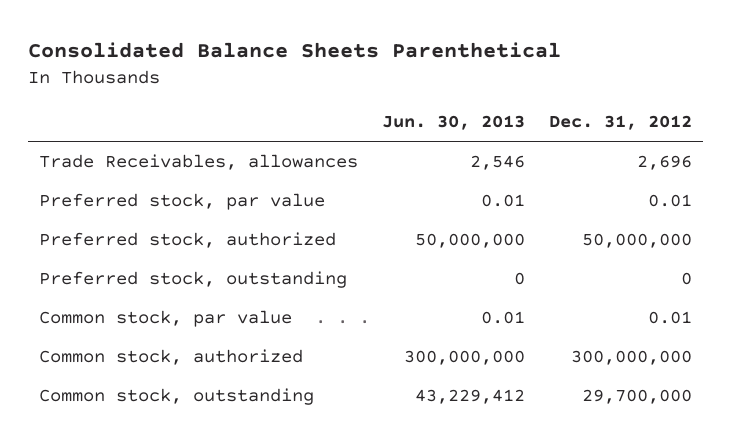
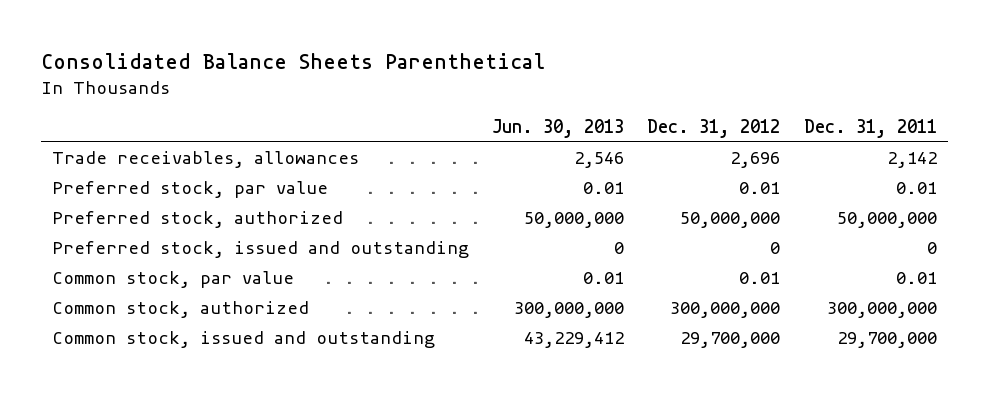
none -> [803,119,937,139] Dec. 31, 2011
[39,154,359,171] Trade Receivables, allowances -> [52,151,360,169] Trade receivables, allowances
[39,271,348,289] Preferred stock, outstanding -> [52,241,470,259] Preferred stock, issued and outstanding
[39,388,315,406] Common stock, outstanding -> [52,331,436,349] Common stock, issued and outstanding

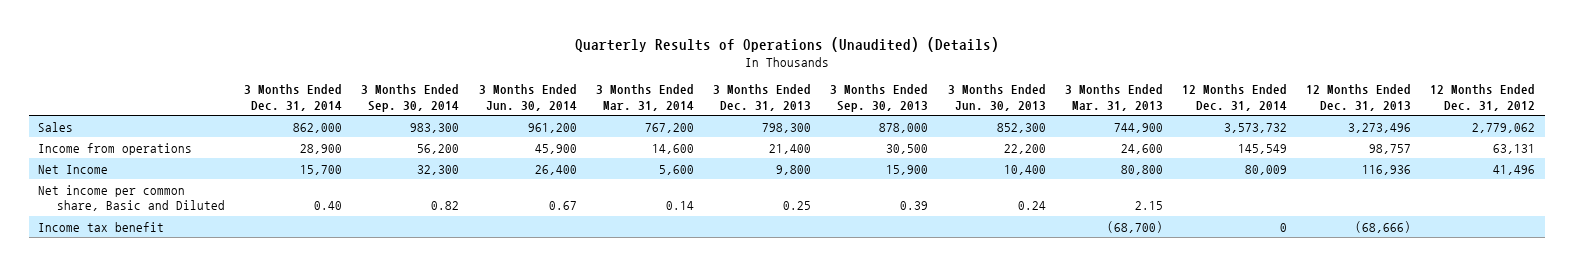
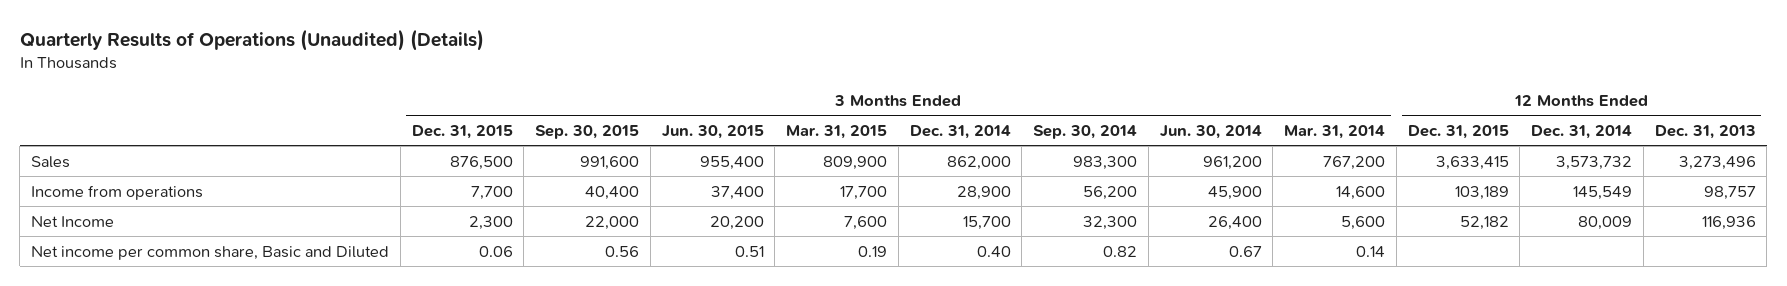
[713,84,812,112] 3 Months Ended Dec. 31, 2013 -> none
[830,84,929,113] 3 Months Ended Sep. 30, 2013 -> none
[947,84,1046,112] 3 Months Ended Jun. 30, 2013 -> none
[1064,84,1163,112] 3 Months Ended Mar. 31, 2013 -> none
[1430,84,1536,112] 12 Months Ended Dec. 31, 2012 -> none
none -> [411,124,513,139] Dec. 31, 2015
none -> [535,124,640,139] Sep. 30, 2015
none -> [661,124,764,139] Jun. 30, 2015
none -> [786,124,888,139] Mar. 31, 2015
none -> [1407,124,1509,139] Dec. 31, 2015
[38,221,165,232] Income tax benefit -> none

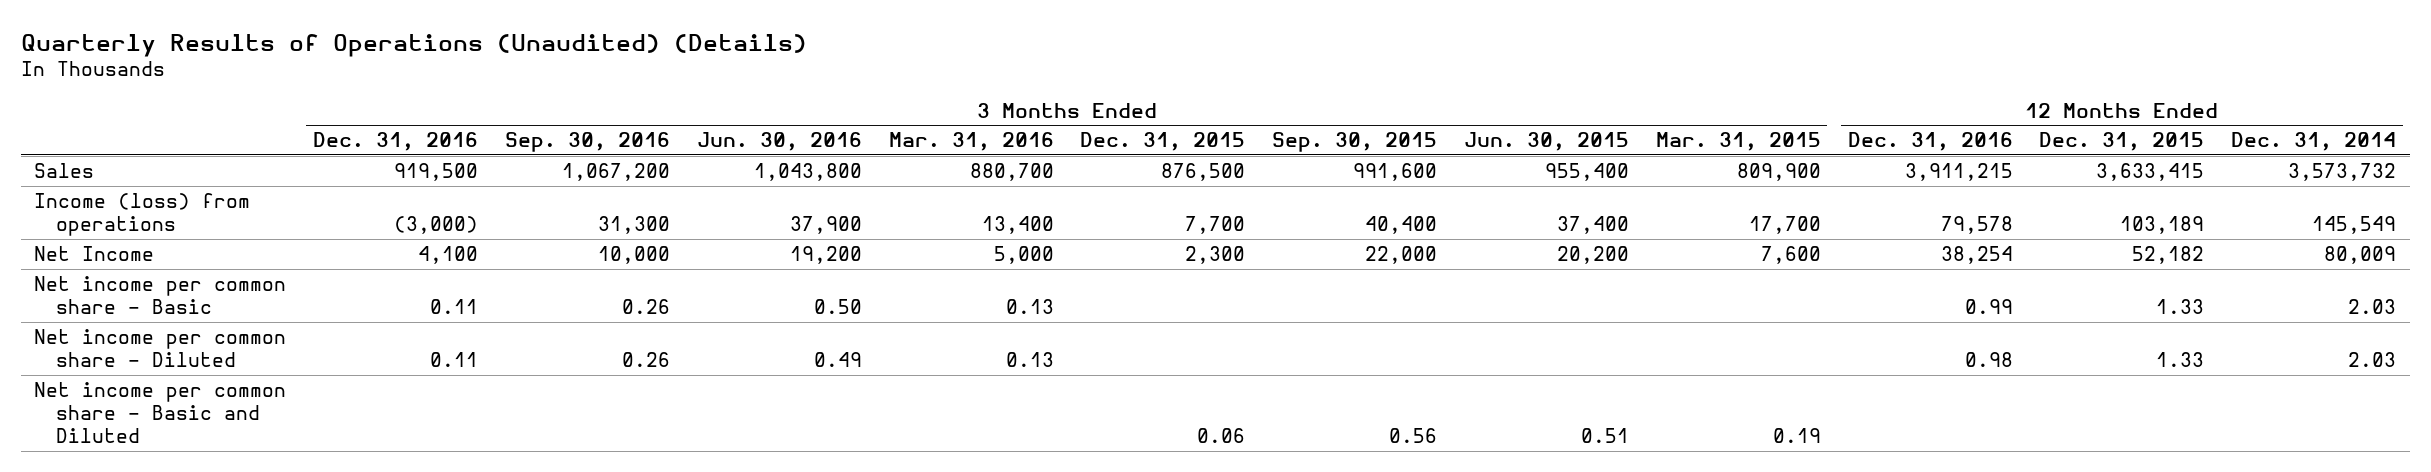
[909,124,1011,139] Dec. 31, 2014 -> none
[1033,124,1138,139] Sep. 30, 2014 -> none
[1159,124,1262,139] Jun. 30, 2014 -> none
[1284,124,1386,139] Mar. 31, 2014 -> none
[1654,124,1756,139] Dec. 31, 2013 -> none
none -> [313,132,479,152] Dec. 31, 2016
none -> [504,132,670,153] Sep. 30, 2016
none -> [696,132,862,152] Jun. 30, 2016
none -> [888,132,1054,152] Mar. 31, 2016
none -> [1847,132,2013,152] Dec. 31, 2016
[31,184,204,200] Income from operations -> [34,193,251,237] Income (loss) from operations
none -> [34,276,287,315] Net income per common share - Basic
none -> [34,329,287,368] Net income per common share - Diluted
[31,245,390,260] Net income per common share, Basic and Diluted -> [34,382,287,444] Net income per common share - Basic and Diluted

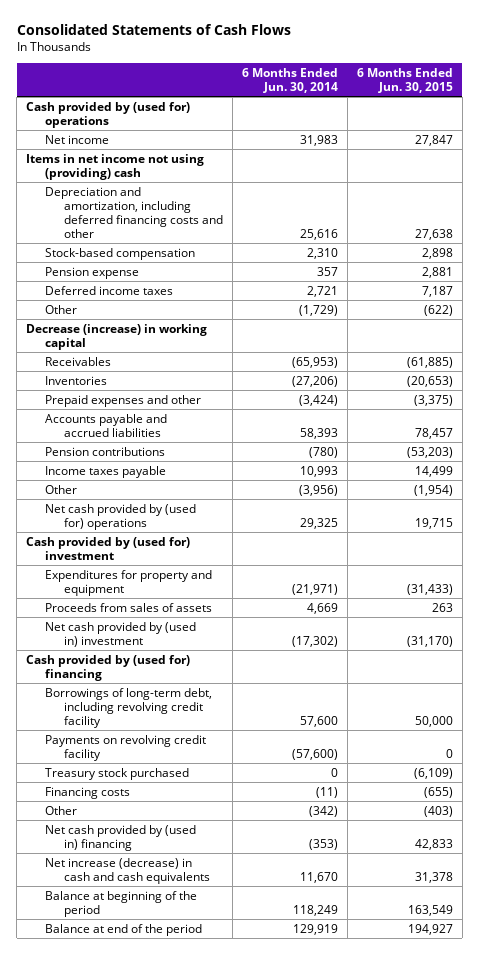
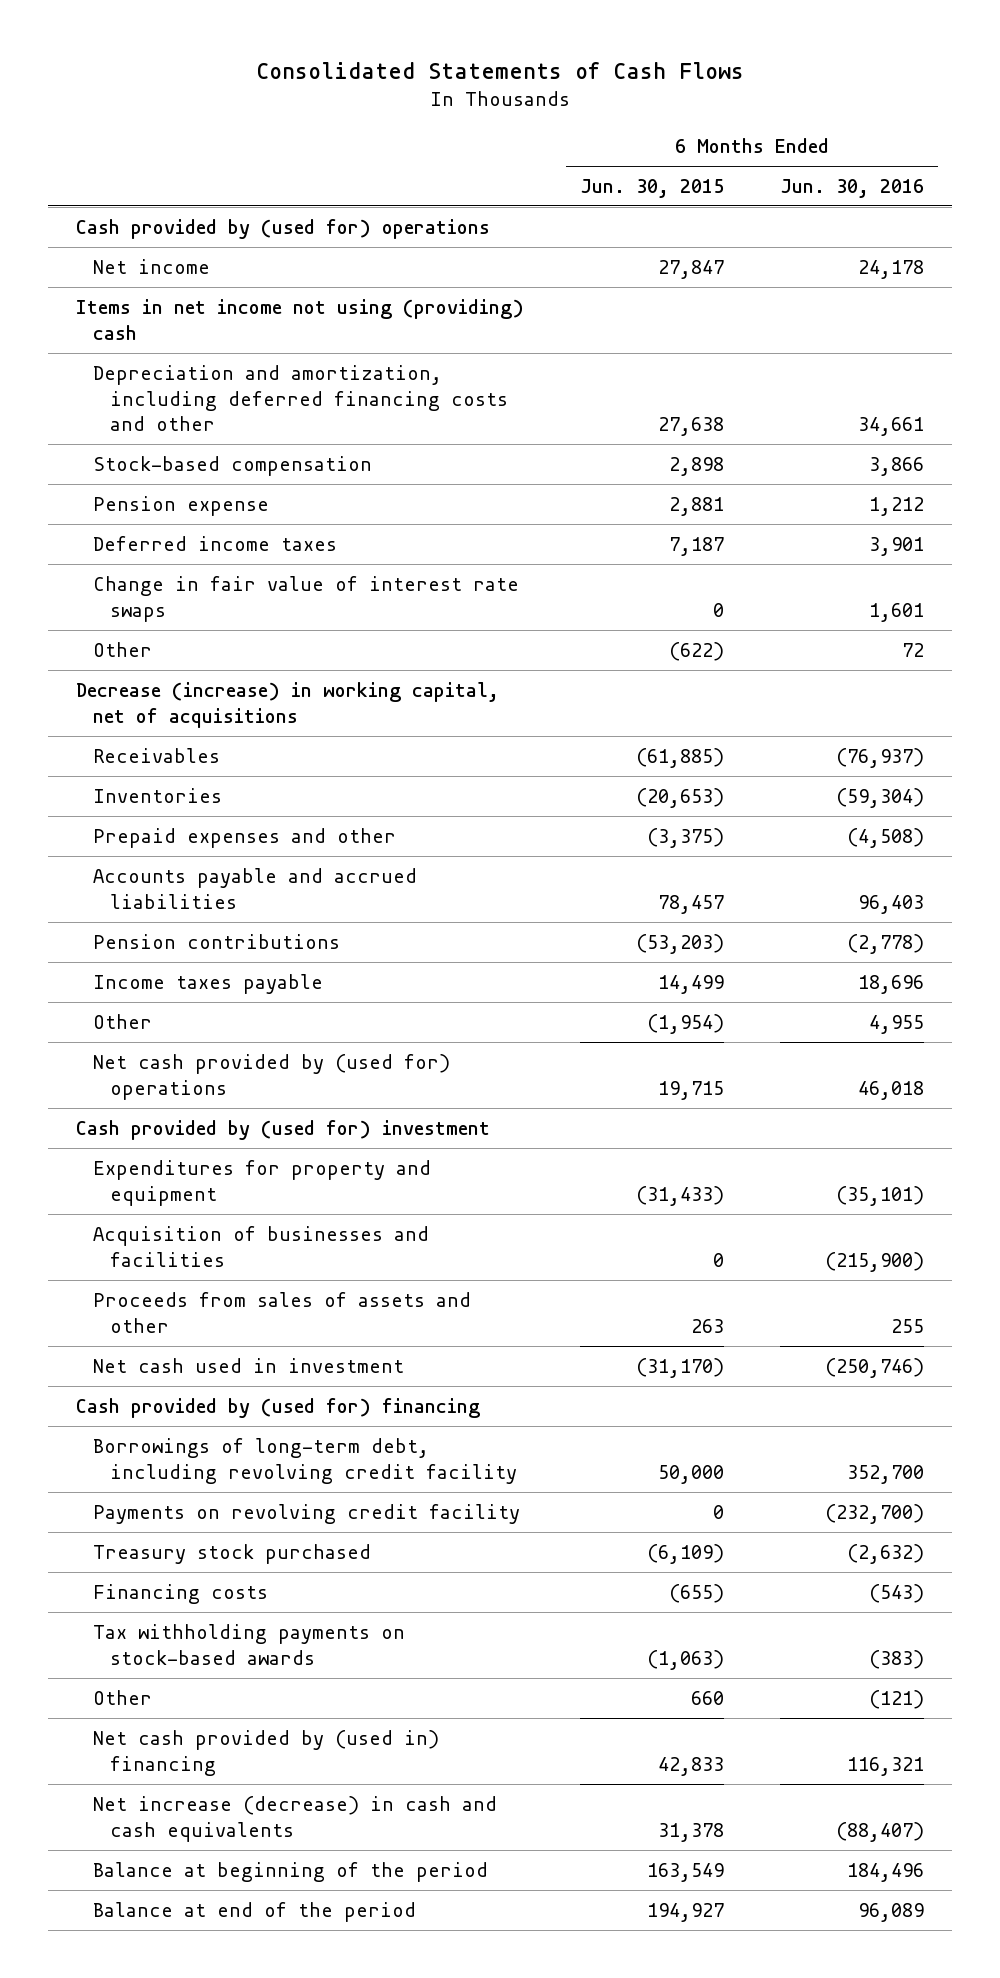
[241,67,338,93] 6 Months Ended Jun. 30, 2014 -> none
none -> [779,179,924,199] Jun. 30, 2016
none -> [93,575,520,622] Change in fair value of interest rate swaps
[26,323,208,350] Decrease (increase) in working capital -> [75,681,499,728] Decrease (increase) in working capital, net of acquisitions
none -> [93,1225,430,1267] Acquisition of businesses and facilities
[45,602,213,612] Proceeds from sales of assets -> [93,1291,472,1333] Proceeds from sales of assets and other
[45,621,197,647] Net cash provided by (used in) investment -> [93,1357,405,1373] Net cash used in investment
none -> [93,1623,406,1665] Tax withholding payments on stock-based awards
[423,805,453,817] (403) -> [690,1690,724,1705] 660

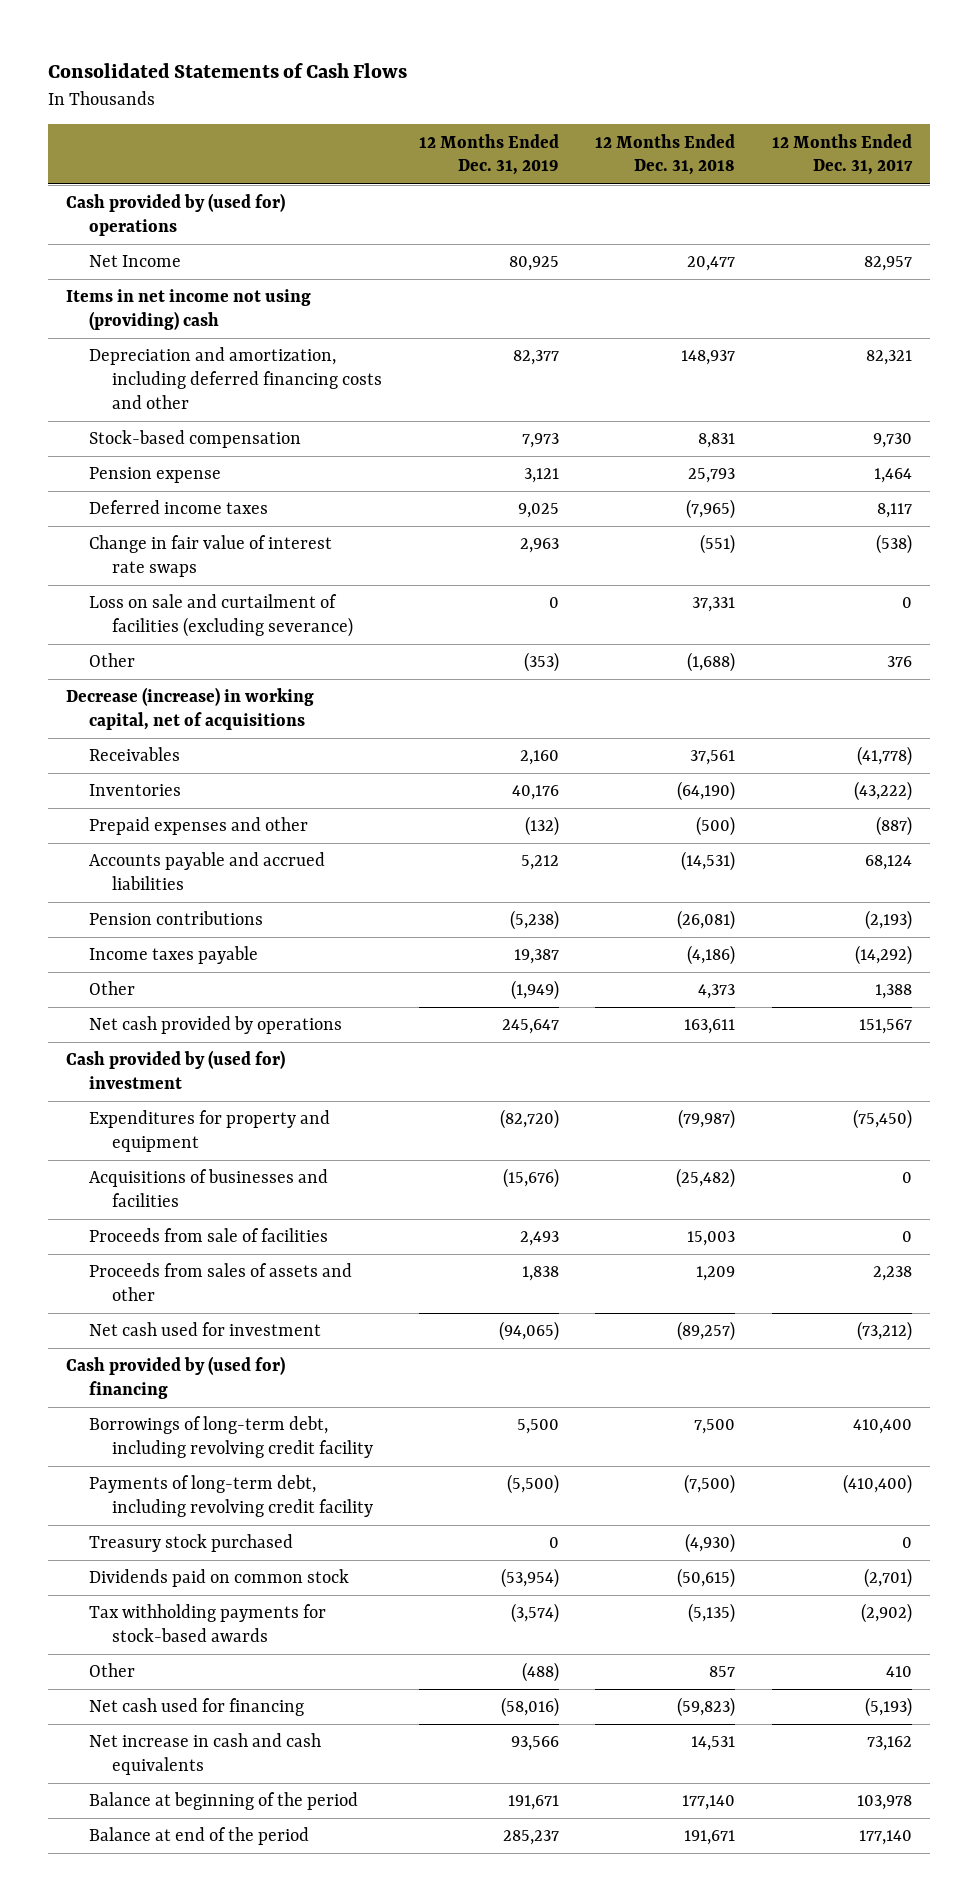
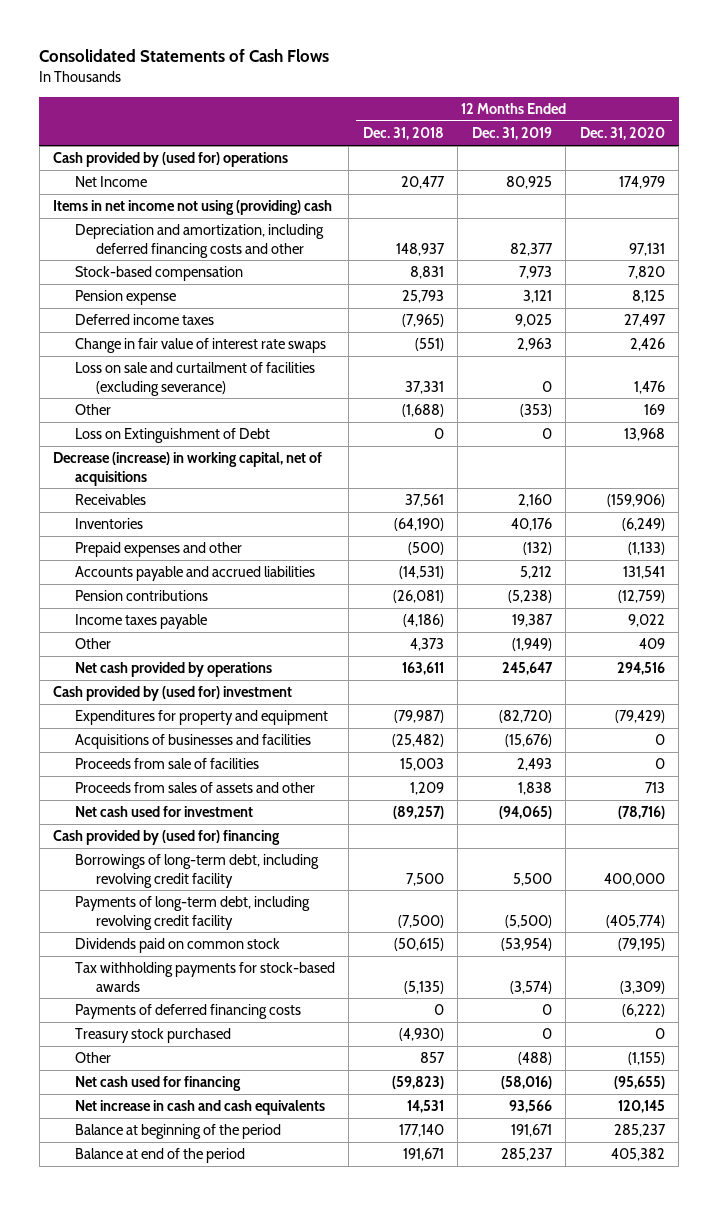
[771,133,913,176] 12 Months Ended Dec. 31, 2017 -> none
none -> [579,127,665,141] Dec. 31, 2020
none -> [74,428,270,444] Loss on Extinguishment of Debt
none -> [74,1004,301,1020] Payments of deferred financing costs
[89,1534,294,1553] Treasury stock purchased -> [74,1028,231,1044] Treasury stock purchased

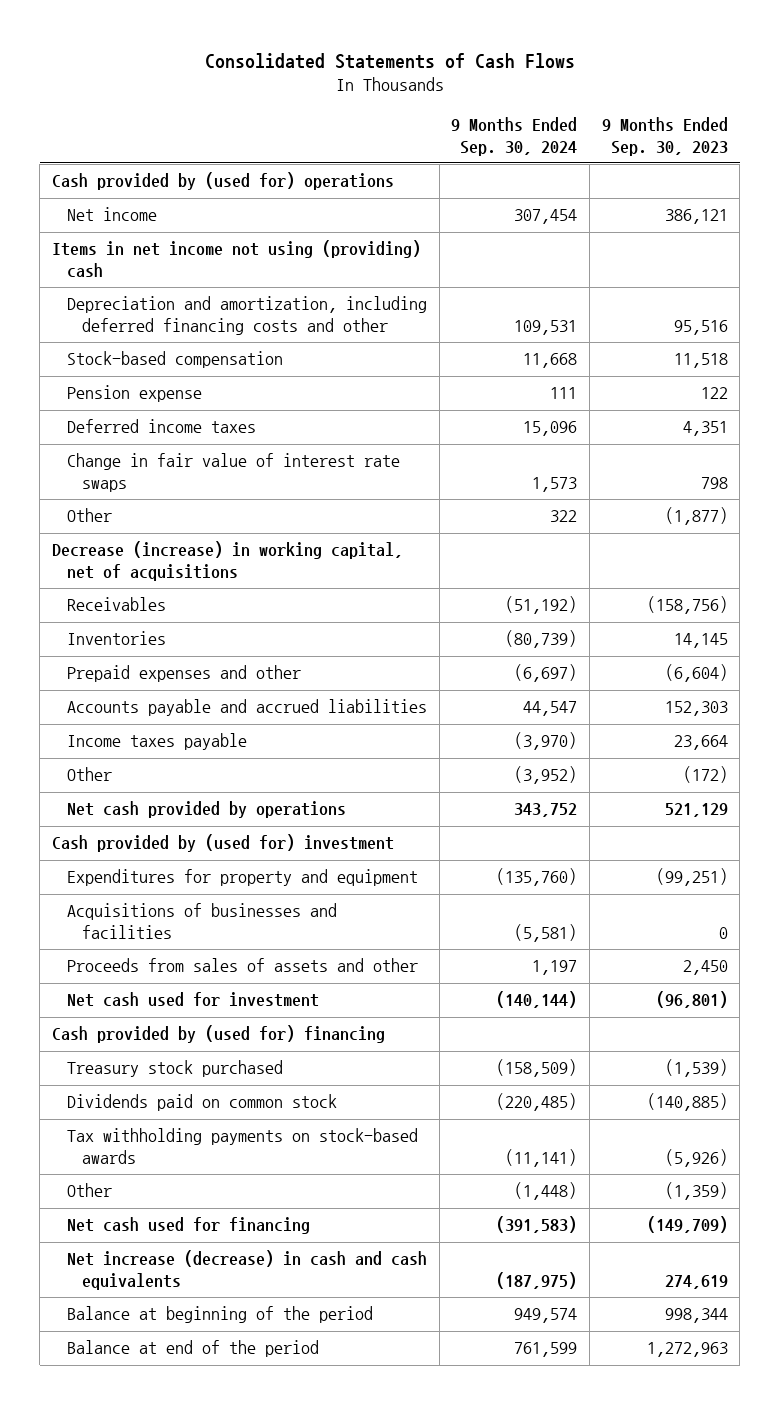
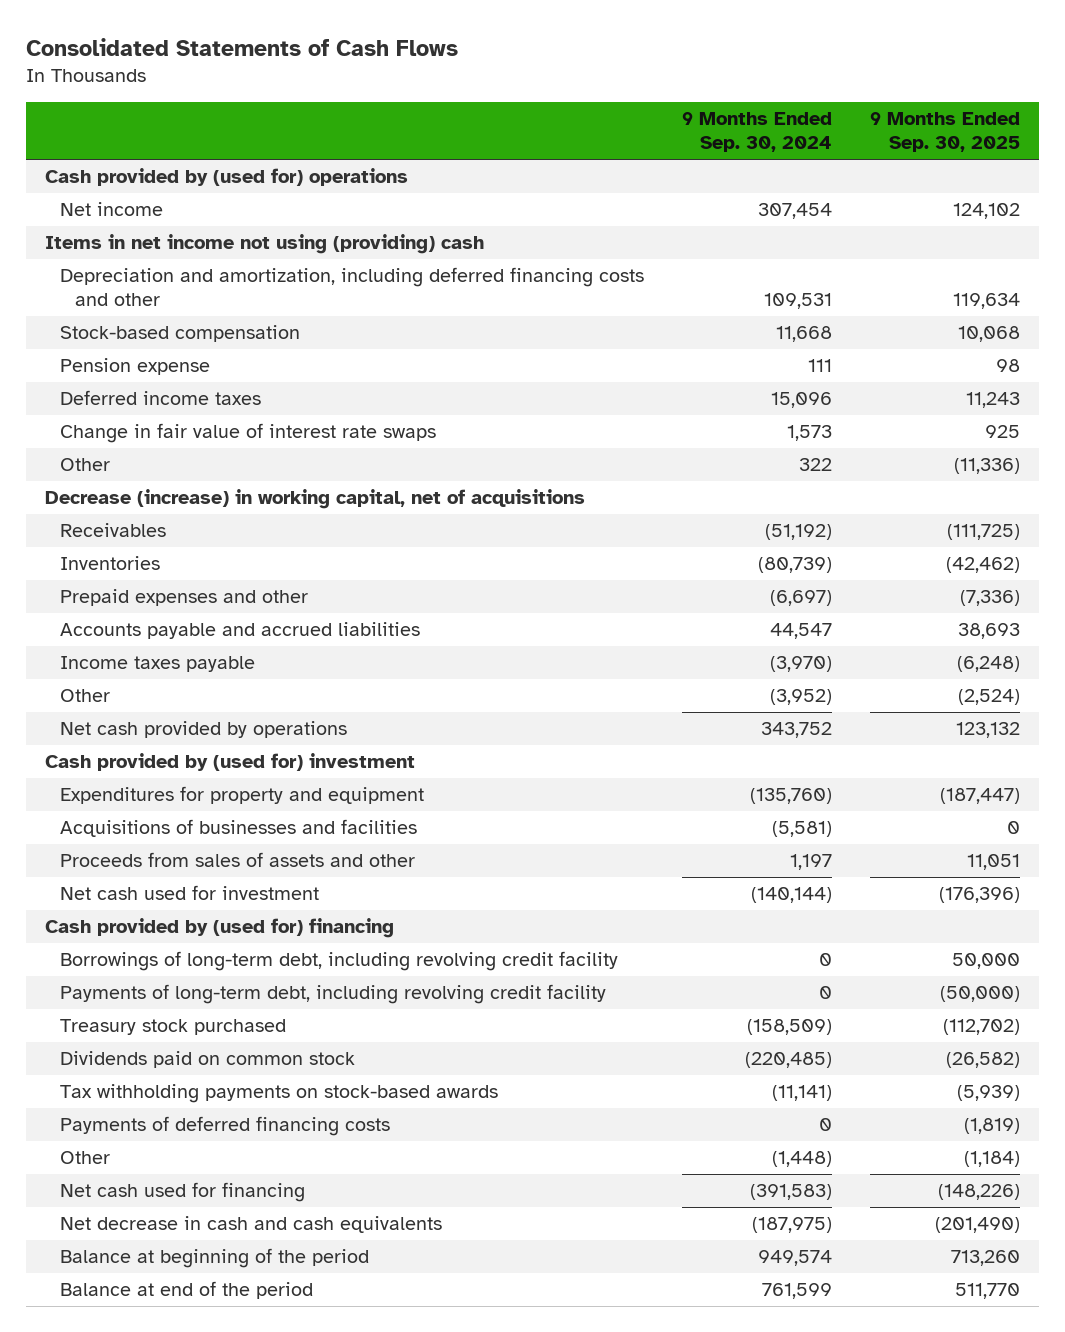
[601,117,728,156] 9 Months Ended Sep. 30, 2023 -> none
none -> [870,111,1021,153] 9 Months Ended Sep. 30, 2025
none -> [59,951,618,972] Borrowings of long-term debt, including revolving credit facility
none -> [59,984,606,1005] Payments of long-term debt, including revolving credit facility
none -> [59,1116,390,1137] Payments of deferred financing costs
[67,1250,428,1290] Net increase (decrease) in cash and cash equivalents -> [59,1216,442,1234] Net decrease in cash and cash equivalents

